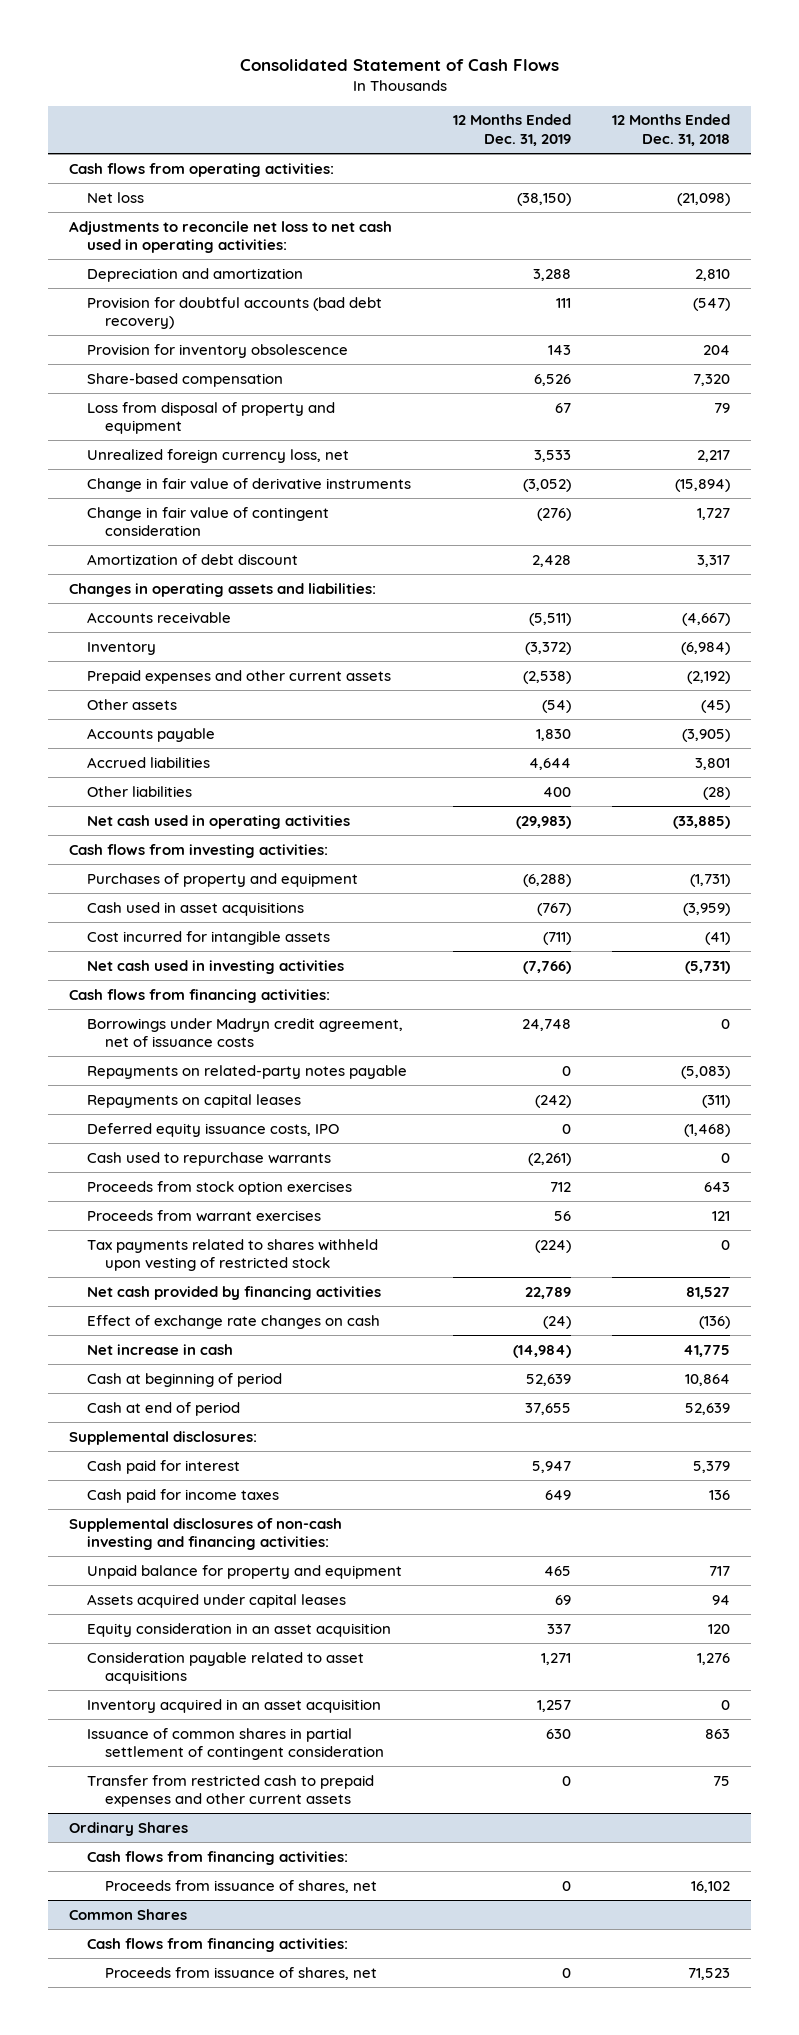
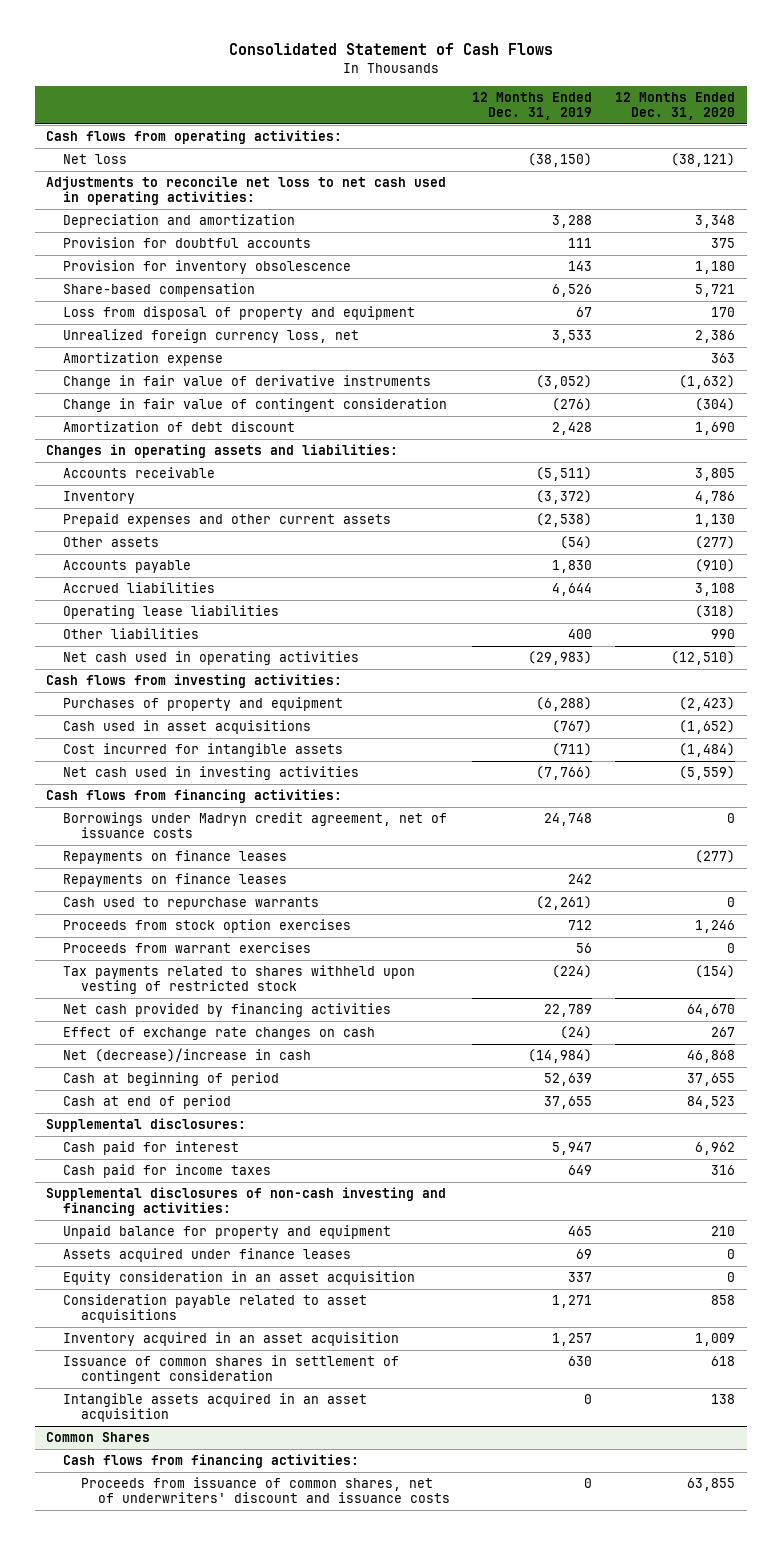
[612,114,731,146] 12 Months Ended Dec. 31, 2018 -> none
none -> [615,92,736,121] 12 Months Ended Dec. 31, 2020
[86,296,382,330] Provision for doubtful accounts (bad debt recovery) -> [63,237,312,249] Provision for doubtful accounts
none -> [63,352,224,367] Amortization expense
none -> [63,605,280,620] Operating lease liabilities
[86,1064,407,1079] Repayments on related-party notes payable -> none
[86,1122,339,1137] Deferred equity issuance costs, IPO -> none
none -> [63,850,288,865] Repayments on finance leases
[86,1093,301,1108] Repayments on capital leases -> [63,873,288,888] Repayments on finance leases
[534,1094,571,1108] (242) -> [568,874,593,885] 242
[86,1343,233,1355] Net increase in cash -> [63,1048,312,1063] Net (decrease)/increase in cash
[86,1593,346,1608] Assets acquired under capital leases -> [63,1248,352,1263] Assets acquired under finance leases
[68,1821,188,1836] Ordinary Shares -> none
[86,1850,348,1865] Cash flows from financing activities: -> none
[105,1879,378,1893] Proceeds from issuance of shares, net -> none
[86,1727,385,1761] Issuance of common shares in partial settlement of contingent consideration -> [63,1355,400,1385] Issuance of common shares in settlement of contingent consideration
[86,1774,374,1808] Transfer from restricted cash to prepaid expenses and other current assets -> [63,1393,368,1423] Intangible assets acquired in an asset acquisition
[105,1966,378,1980] Proceeds from issuance of shares, net -> [80,1477,450,1504] Proceeds from issuance of common shares, net of underwriters' discount and issuance costs

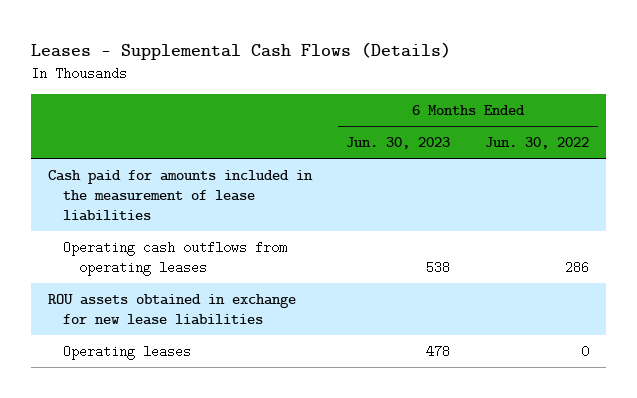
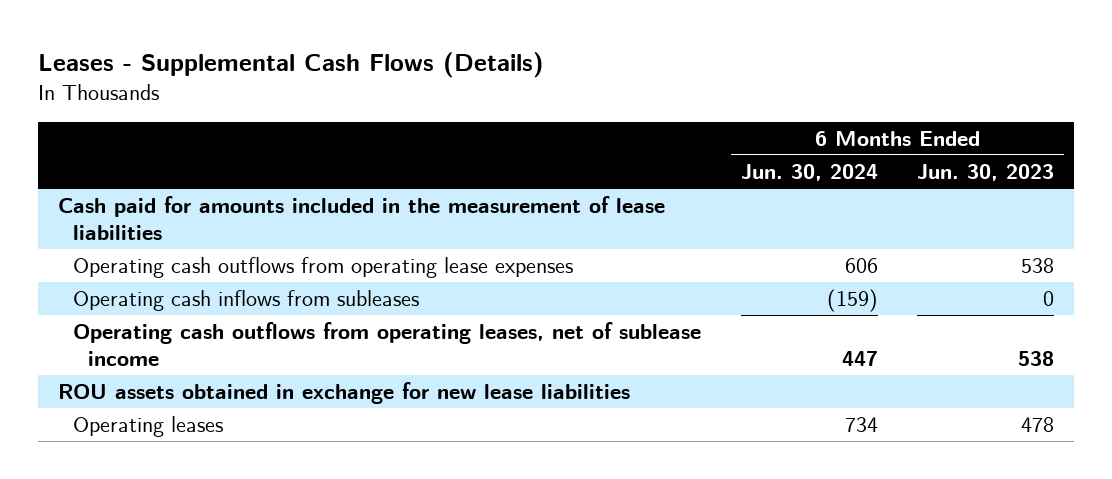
[485,137,590,150] Jun. 30, 2022 -> none
none -> [740,163,878,181] Jun. 30, 2024
[63,241,288,276] Operating cash outflows from operating leases -> [73,257,574,279] Operating cash outflows from operating lease expenses
none -> [73,290,420,312] Operating cash inflows from subleases
none -> [73,322,702,366] Operating cash outflows from operating leases, net of sublease income

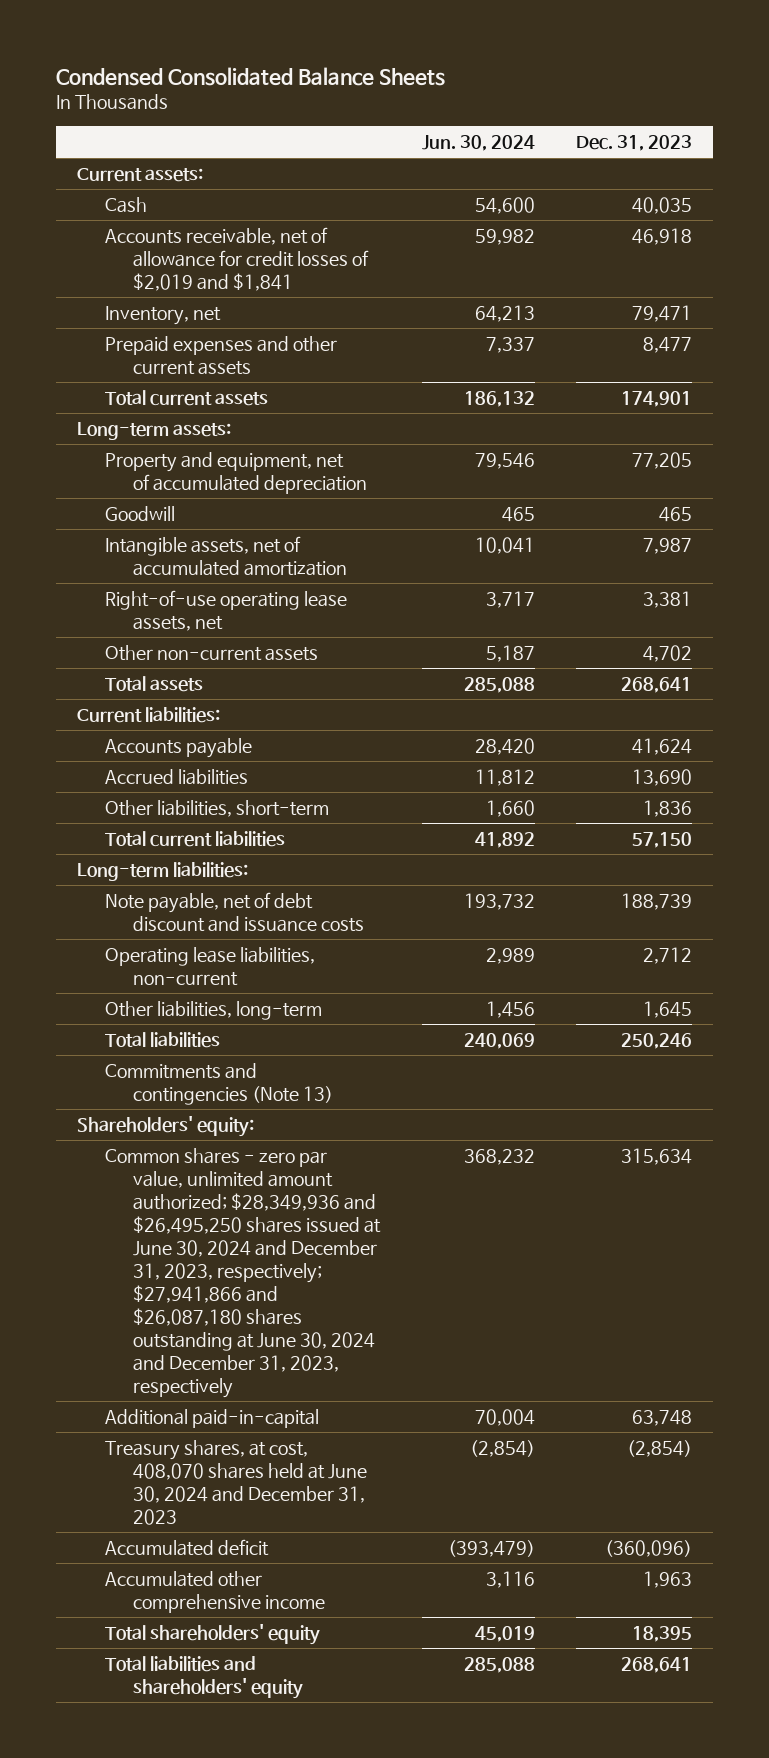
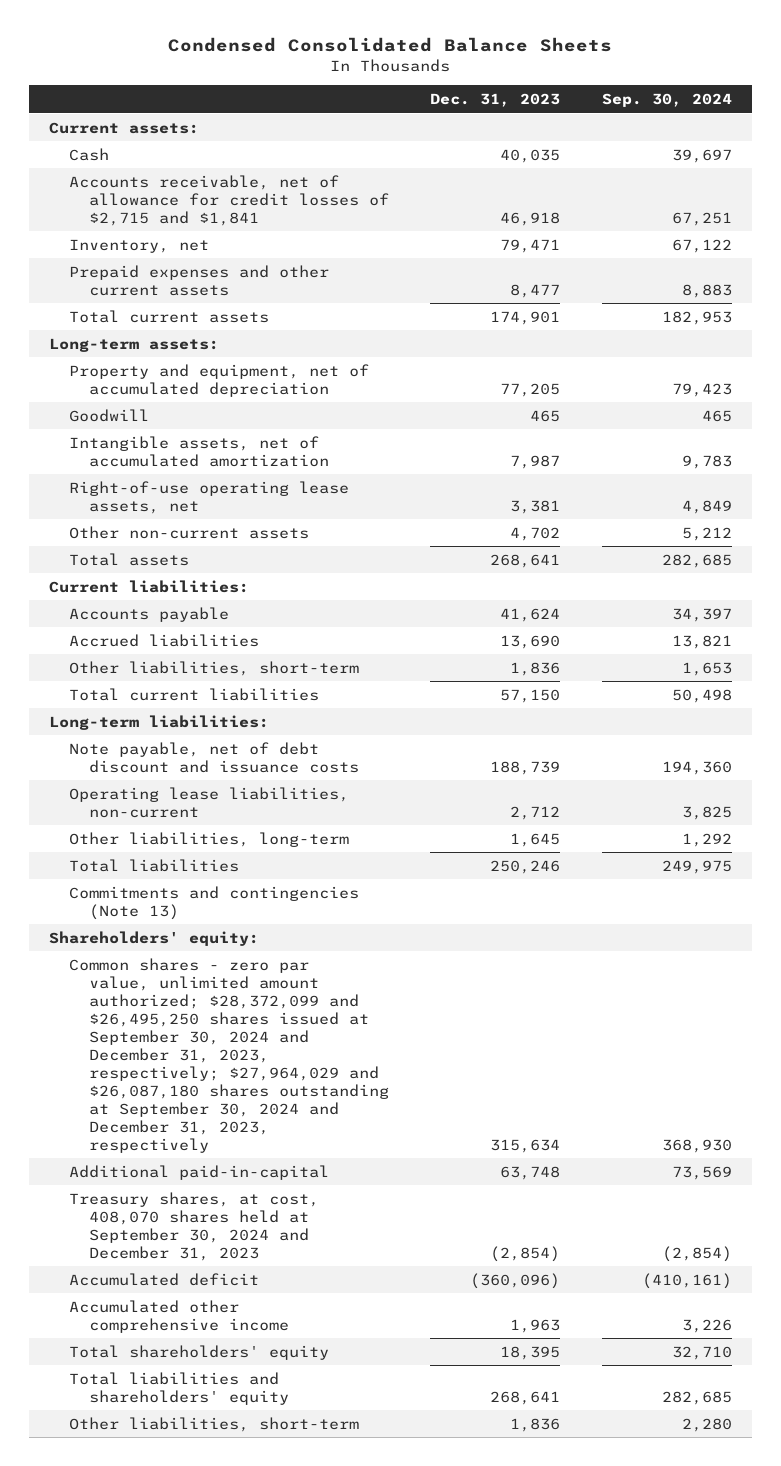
[421,135,535,152] Jun. 30, 2024 -> none
none -> [601,93,732,108] Sep. 30, 2024
[105,226,370,291] Accounts receivable, net of allowance for credit losses of $2,019 and $1,841 -> [69,174,389,226] Accounts receivable, net of allowance for credit losses of $2,715 and $1,841
[105,1147,382,1398] Common shares - zero par value, unlimited amount authorized; $28,349,936 and $26,495,250 shares issued at June 30, 2024 and December 31, 2023, respectively; $27,941,866 and $26,087,180 shares outstanding at June 30, 2024 and December 31, 2023, respectively -> [69,957,389,1153] Common shares - zero par value, unlimited amount authorized; $28,372,099 and $26,495,250 shares issued at September 30, 2024 and December 31, 2023, respectively; $27,964,029 and $26,087,180 shares outstanding at September 30, 2024 and December 31, 2023, respectively
[105,1439,368,1525] Treasury shares, at cost, 408,070 shares held at June 30, 2024 and December 31, 2023 -> [69,1191,320,1261] Treasury shares, at cost, 408,070 shares held at September 30, 2024 and December 31, 2023
none -> [69,1416,360,1432] Other liabilities, short-term

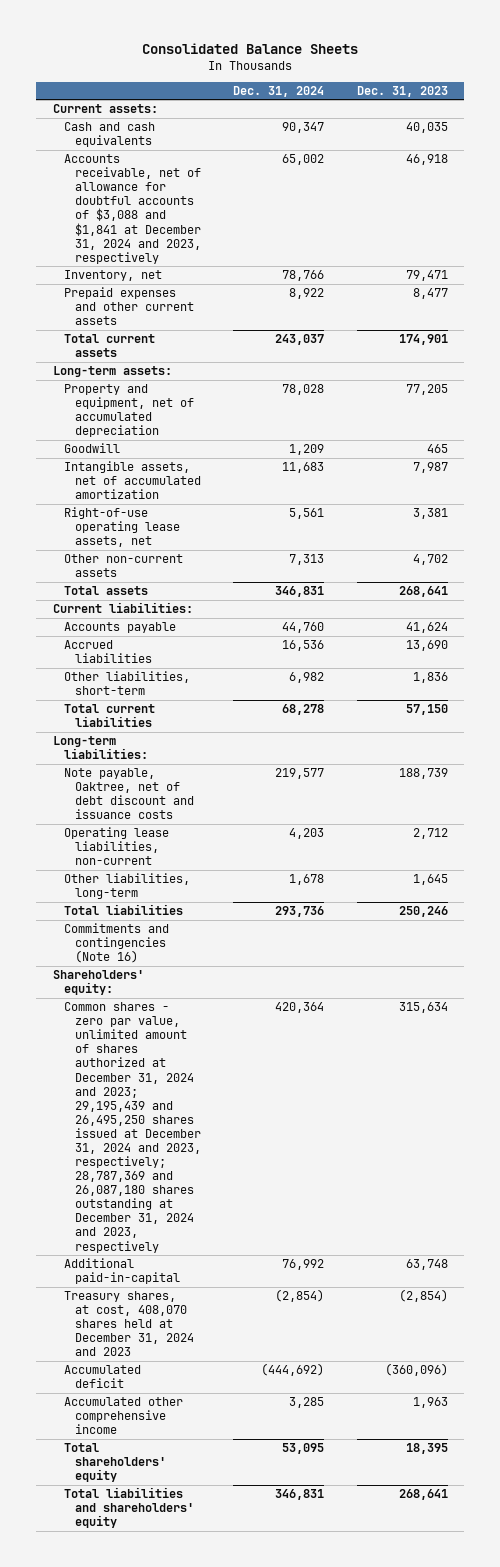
[168,37,613,53] Condensed Consolidated Balance Sheets -> [142,43,359,55] Consolidated Balance Sheets
[601,93,732,108] Sep. 30, 2024 -> none
none -> [233,85,325,97] Dec. 31, 2024
[69,147,110,161] Cash -> [63,122,155,148] Cash and cash equivalents
[69,174,389,226] Accounts receivable, net of allowance for credit losses of $2,715 and $1,841 -> [63,154,201,264] Accounts receivable, net of allowance for doubtful accounts of $3,088 and $1,841 at December 31, 2024 and 2023, respectively
[69,741,359,773] Note payable, net of debt discount and issuance costs -> [63,768,194,820] Note payable, Oaktree, net of debt discount and issuance costs
[69,885,360,920] Commitments and contingencies (Note 13) -> [63,923,169,964] Commitments and contingencies (Note 16)
[69,957,389,1153] Common shares - zero par value, unlimited amount authorized; $28,372,099 and $26,495,250 shares issued at September 30, 2024 and December 31, 2023, respectively; $27,964,029 and $26,087,180 shares outstanding at September 30, 2024 and December 31, 2023, respectively -> [63,1002,201,1253] Common shares - zero par value, unlimited amount of shares authorized at December 31, 2024 and 2023; 29,195,439 and 26,495,250 shares issued at December 31, 2024 and 2023, respectively; 28,787,369 and 26,087,180 shares outstanding at December 31, 2024 and 2023, respectively
[69,1191,320,1261] Treasury shares, at cost, 408,070 shares held at September 30, 2024 and December 31, 2023 -> [63,1291,194,1357] Treasury shares, at cost, 408,070 shares held at December 31, 2024 and 2023
[69,1416,360,1432] Other liabilities, short-term -> none

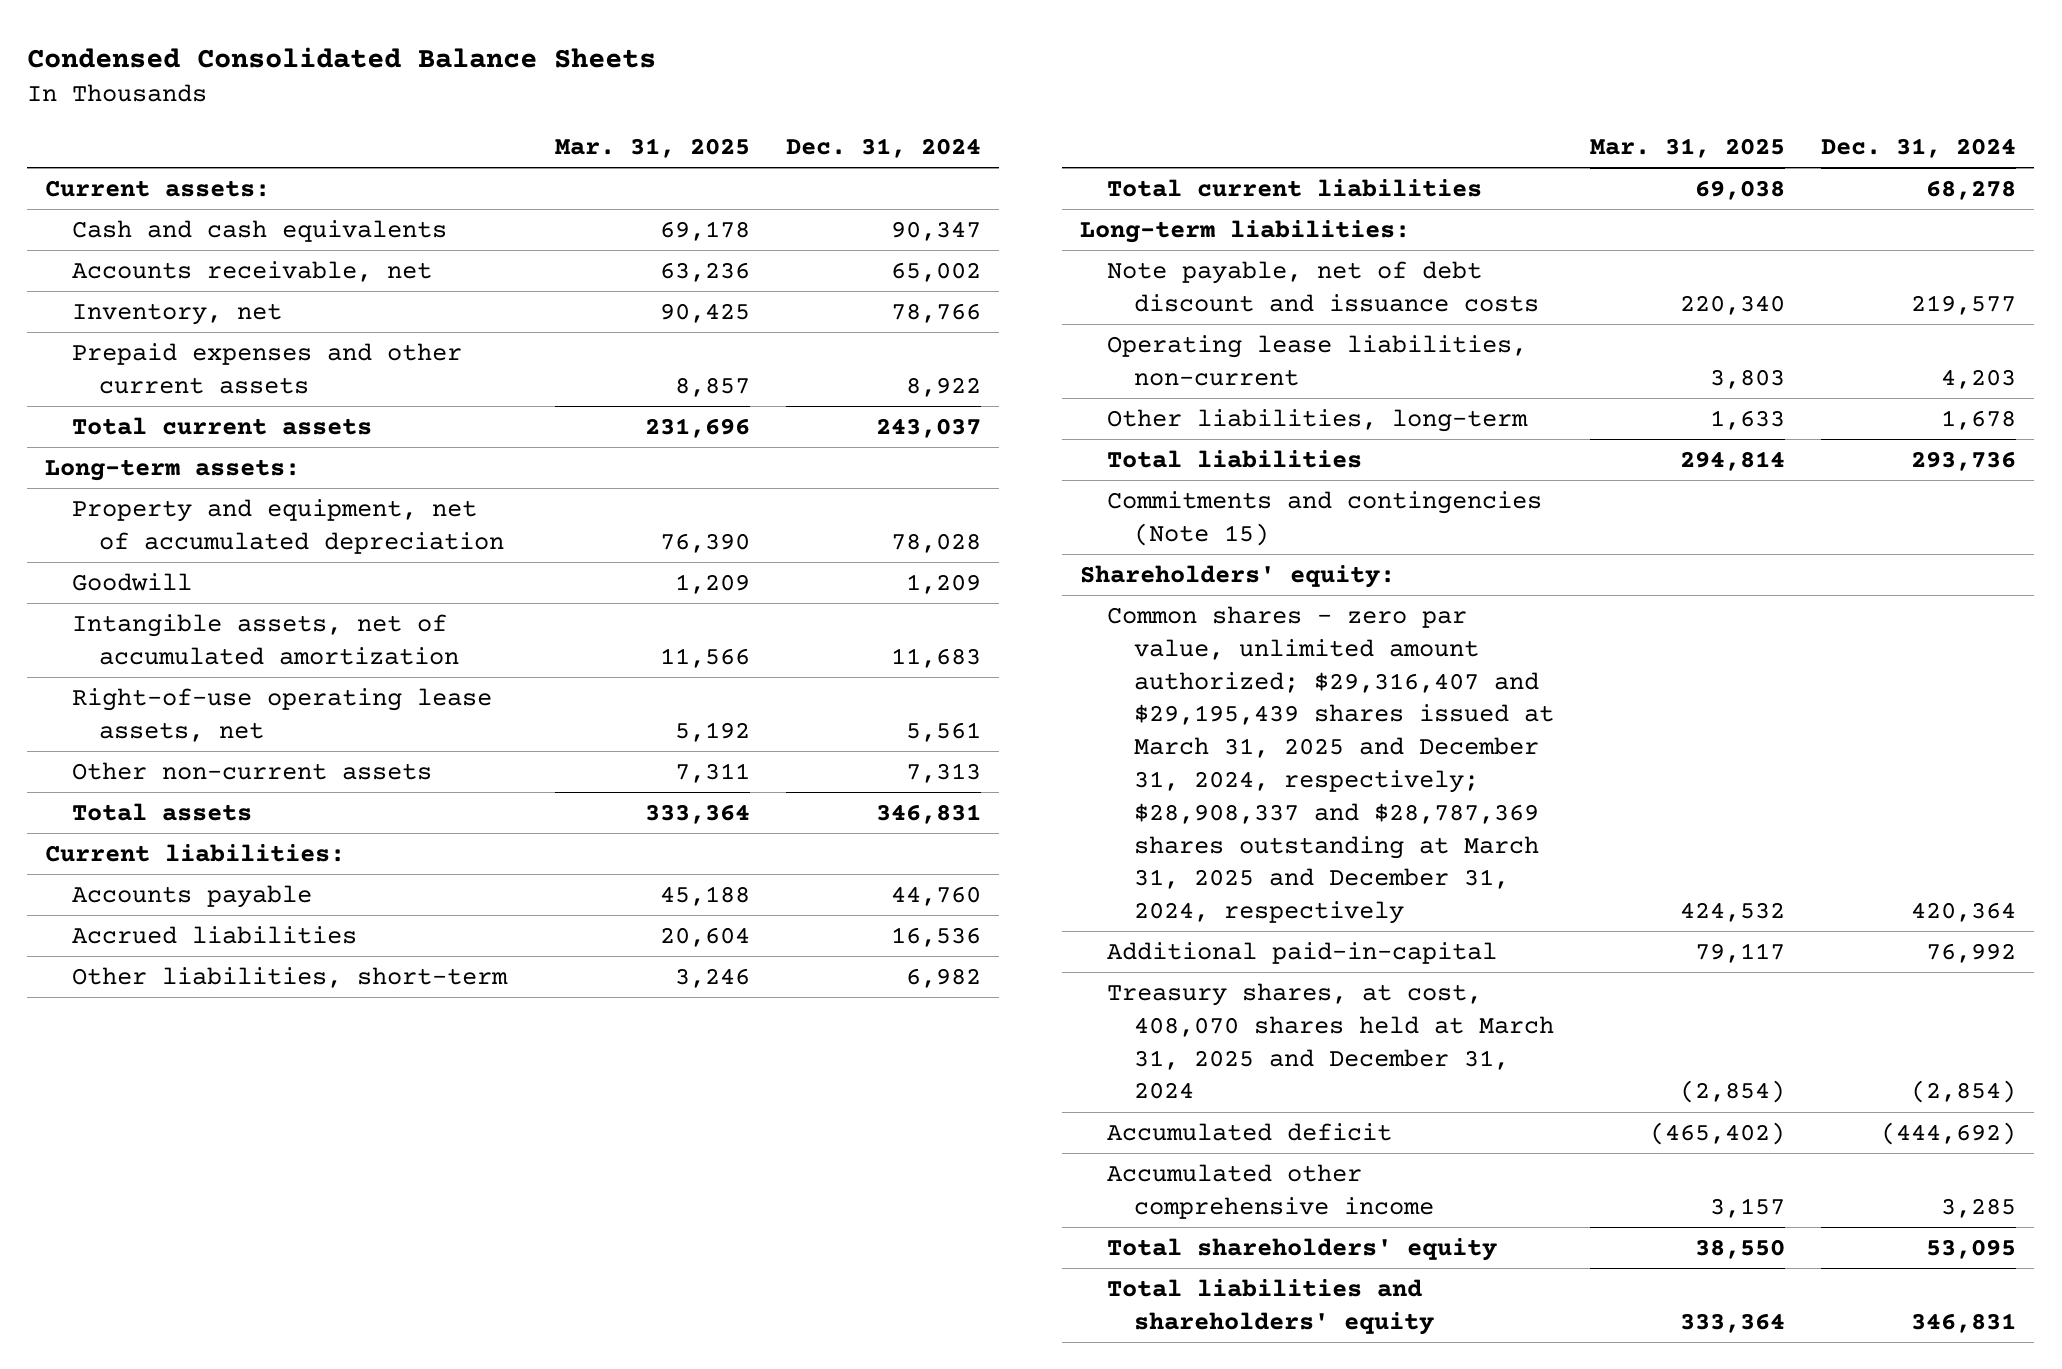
[142,43,359,55] Consolidated Balance Sheets -> [27,46,657,68] Condensed Consolidated Balance Sheets
[356,85,448,97] Dec. 31, 2023 -> none
none -> [555,137,751,158] Mar. 31, 2025
[63,154,201,264] Accounts receivable, net of allowance for doubtful accounts of $3,088 and $1,841 at December 31, 2024 and 2023, respectively -> [72,260,433,282] Accounts receivable, net
[63,768,194,820] Note payable, Oaktree, net of debt discount and issuance costs -> [1107,260,1540,312] Note payable, net of debt discount and issuance costs
[63,923,169,964] Commitments and contingencies (Note 16) -> [1107,490,1543,546] Commitments and contingencies (Note 15)
[63,1002,201,1253] Common shares - zero par value, unlimited amount of shares authorized at December 31, 2024 and 2023; 29,195,439 and 26,495,250 shares issued at December 31, 2024 and 2023, respectively; 28,787,369 and 26,087,180 shares outstanding at December 31, 2024 and 2023, respectively -> [1107,605,1555,925] Common shares - zero par value, unlimited amount authorized; $29,316,407 and $29,195,439 shares issued at March 31, 2025 and December 31, 2024, respectively; $28,908,337 and $28,787,369 shares outstanding at March 31, 2025 and December 31, 2024, respectively
[63,1291,194,1357] Treasury shares, at cost, 408,070 shares held at December 31, 2024 and 2023 -> [1107,982,1555,1100] Treasury shares, at cost, 408,070 shares held at March 31, 2025 and December 31, 2024

